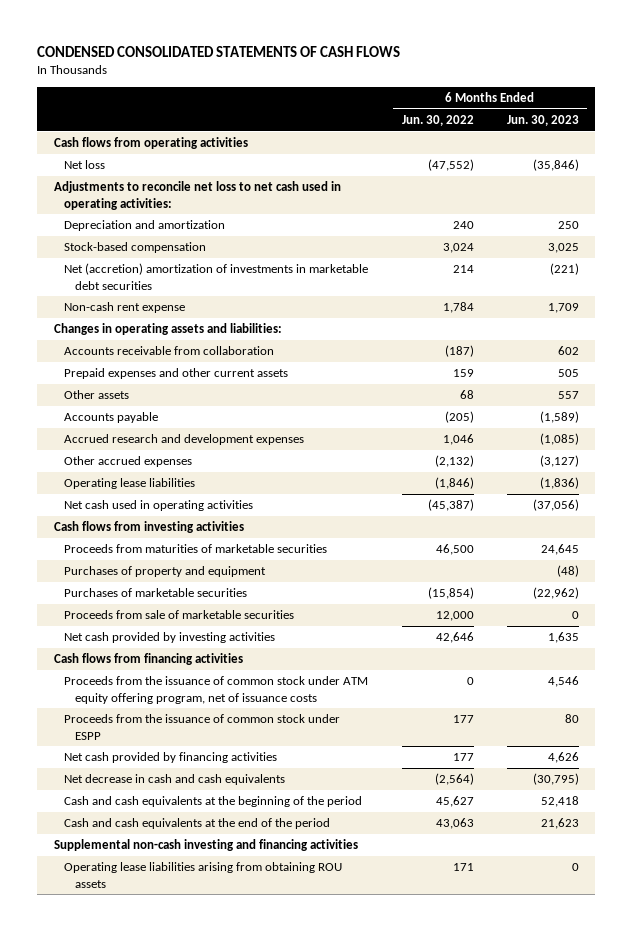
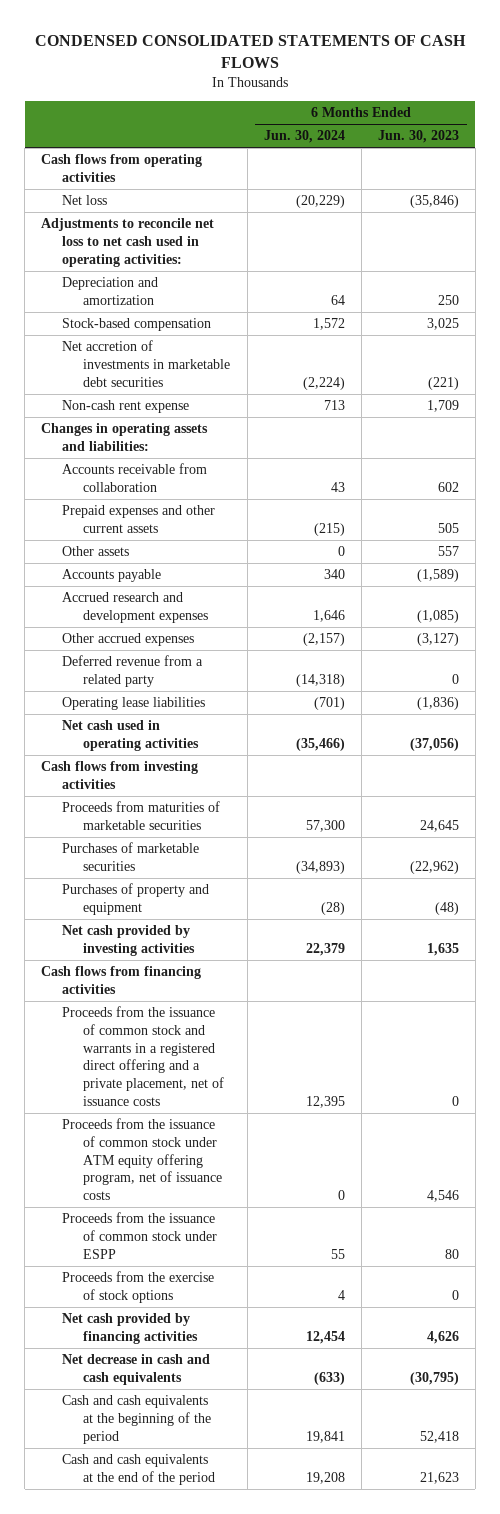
[401,114,474,126] Jun. 30, 2022 -> none
none -> [263,130,345,144] Jun. 30, 2024
[64,263,369,290] Net (accretion) amortization of investments in marketable debt securities -> [62,340,231,387] Net accretion of investments in marketable debt securities
none -> [62,655,204,687] Deferred revenue from a related party
[64,610,295,620] Proceeds from sale of marketable securities -> none
[64,566,267,578] Purchases of property and equipment -> [62,883,210,915] Purchases of property and equipment
none -> [62,1006,225,1107] Proceeds from the issuance of common stock and warrants in a registered direct offering and a private placement, net of issuance costs
none -> [62,1271,215,1303] Proceeds from the exercise of stock options
[54,839,359,852] Supplemental non-cash investing and financing activities -> none
[64,862,343,888] Operating lease liabilities arising from obtaining ROU assets -> none

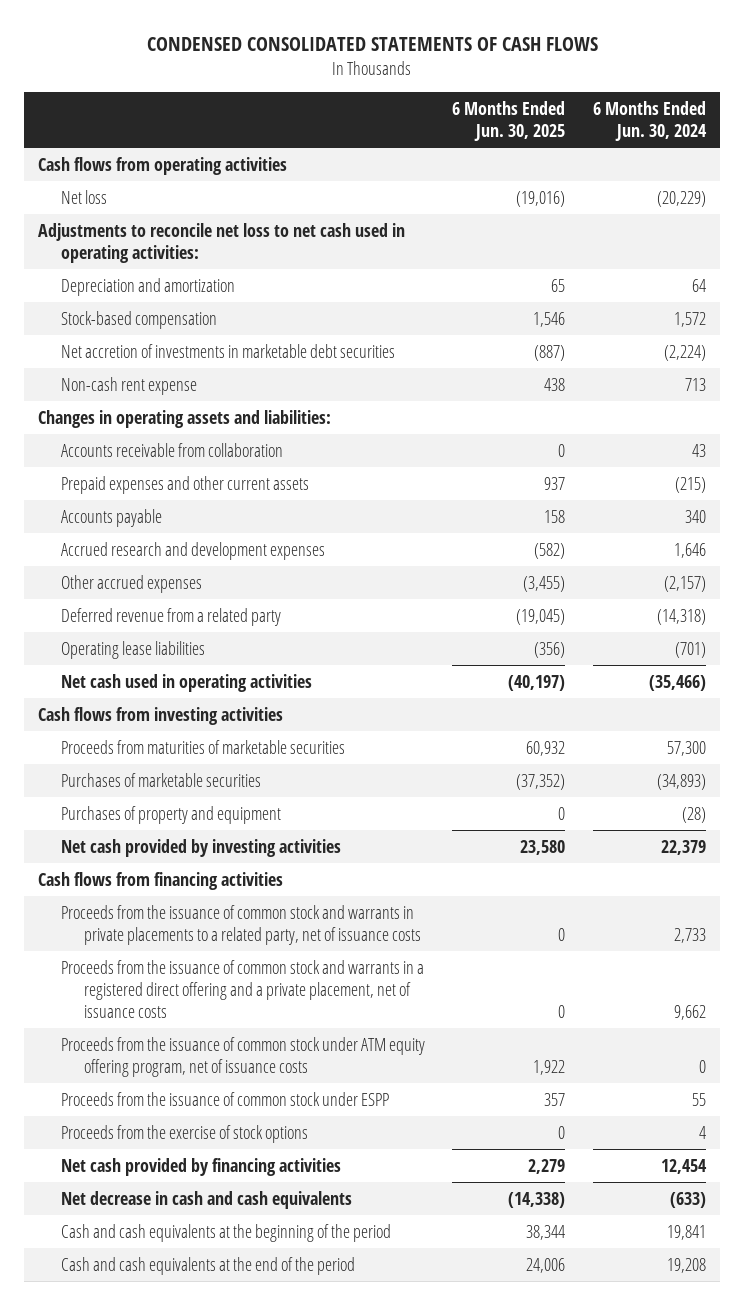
[377,130,459,144] Jun. 30, 2023 -> none
none -> [452,100,566,141] 6 Months Ended Jun. 30, 2025
[62,546,130,557] Other assets -> none
none -> [60,904,421,945] Proceeds from the issuance of common stock and warrants in private placements to a related party, net of issuance costs
[305,1096,345,1109] 12,395 -> [674,1004,707,1020] 9,662

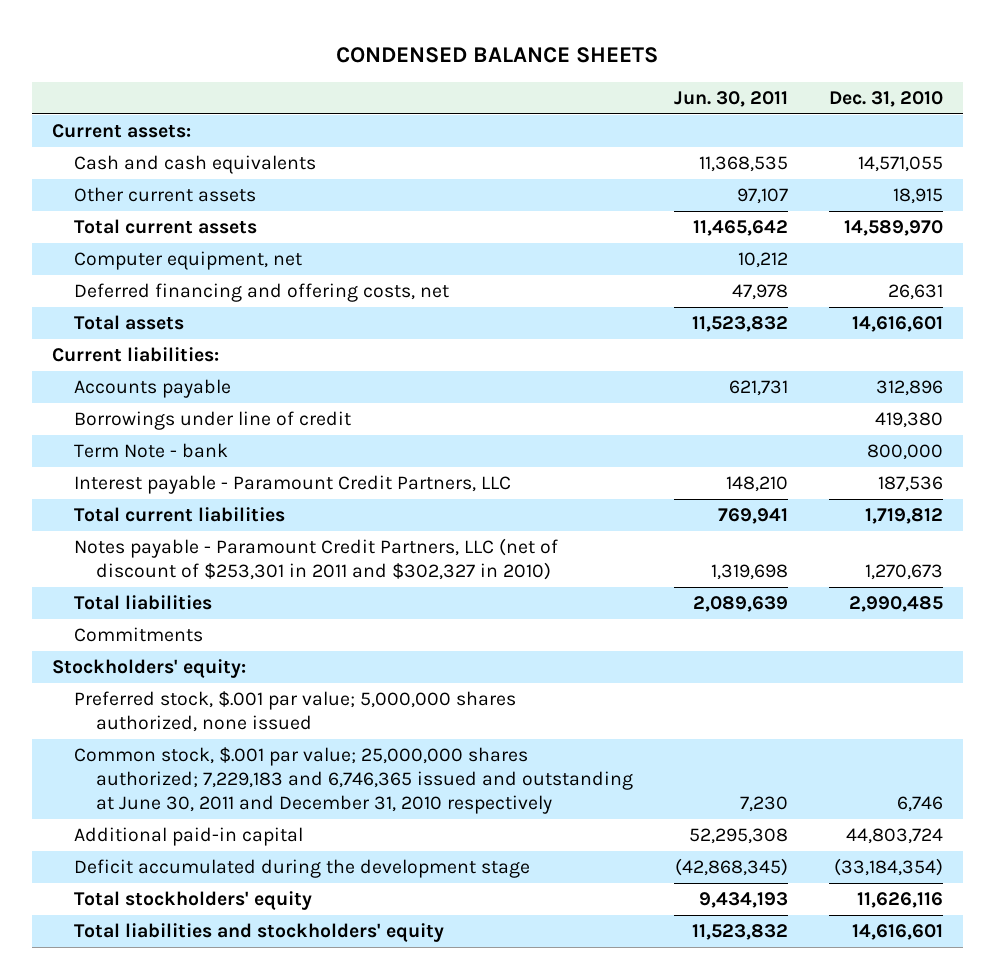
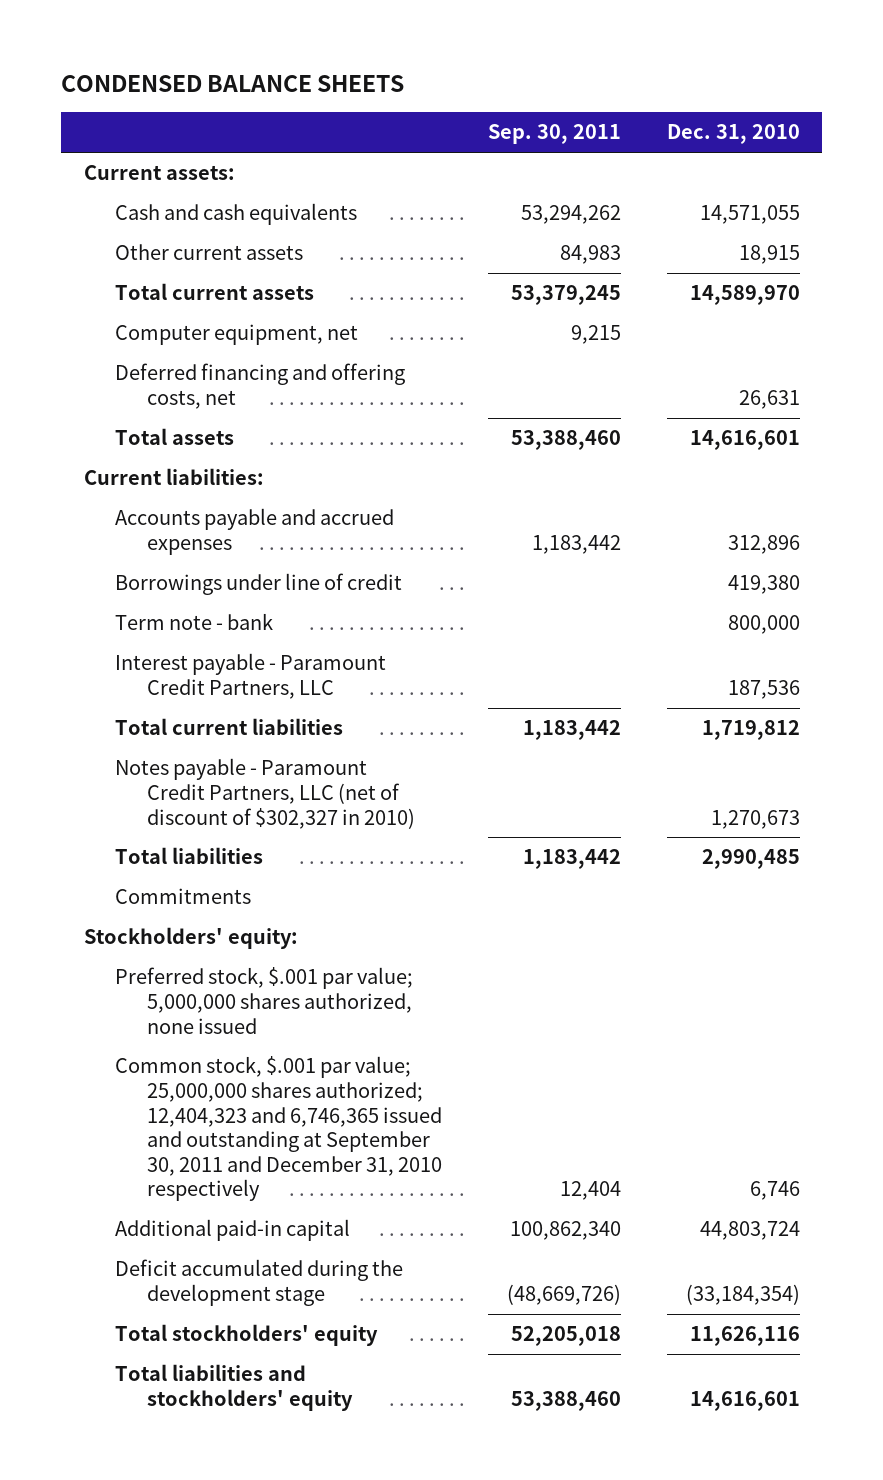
[674,90,789,107] Jun. 30, 2011 -> none
none -> [487,124,621,145] Sep. 30, 2011
[74,379,232,399] Accounts payable -> [115,508,395,555] Accounts payable and accrued expenses
[74,443,229,459] Term Note - bank -> [115,613,274,631] Term note - bank
[74,538,559,581] Notes payable - Paramount Credit Partners, LLC (net of discount of $253,301 in 2011 and $302,327 in 2010) -> [115,758,416,829] Notes payable - Paramount Credit Partners, LLC (net of discount of $302,327 in 2010)
[74,747,634,815] Common stock, $.001 par value; 25,000,000 shares authorized; 7,229,183 and 6,746,365 issued and outstanding at June 30, 2011 and December 31, 2010 respectively -> [115,1056,443,1202] Common stock, $.001 par value; 25,000,000 shares authorized; 12,404,323 and 6,746,365 issued and outstanding at September 30, 2011 and December 31, 2010 respectively

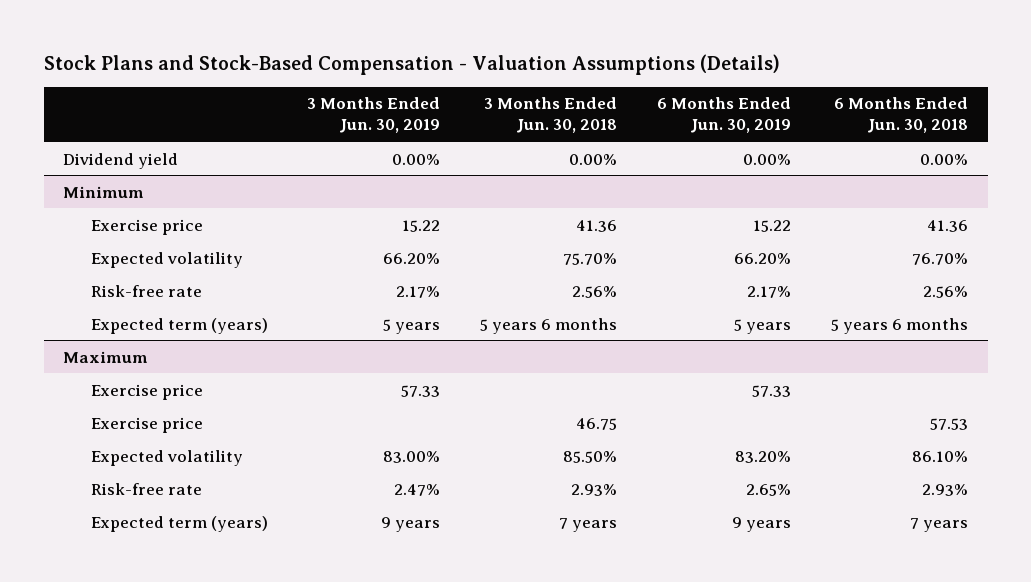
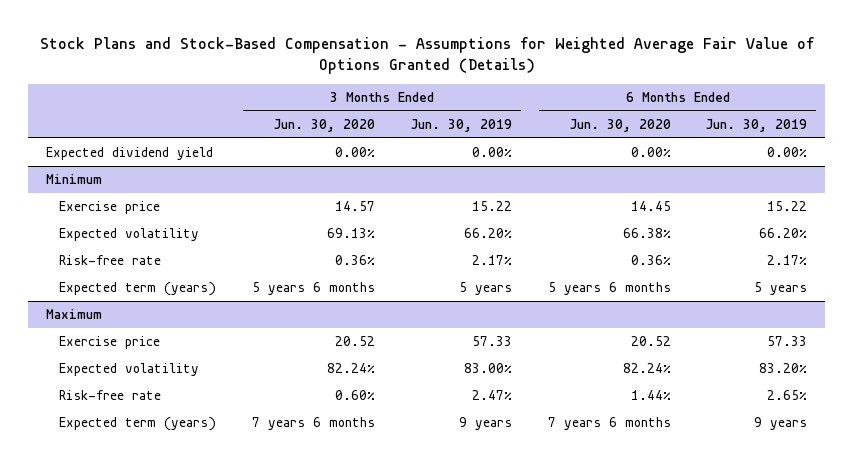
[43,53,780,75] Stock Plans and Stock-Based Compensation - Valuation Assumptions (Details) -> [39,37,814,75] Stock Plans and Stock-Based Compensation - Assumptions for Weighted Average Fair Value of Options Granted (Details)
[484,97,618,134] 3 Months Ended Jun. 30, 2018 -> none
[833,97,968,134] 6 Months Ended Jun. 30, 2018 -> none
none -> [274,118,376,132] Jun. 30, 2020
none -> [569,118,671,132] Jun. 30, 2020
[63,152,179,169] Dividend yield -> [46,147,214,161] Expected dividend yield
[90,416,203,433] Exercise price -> none

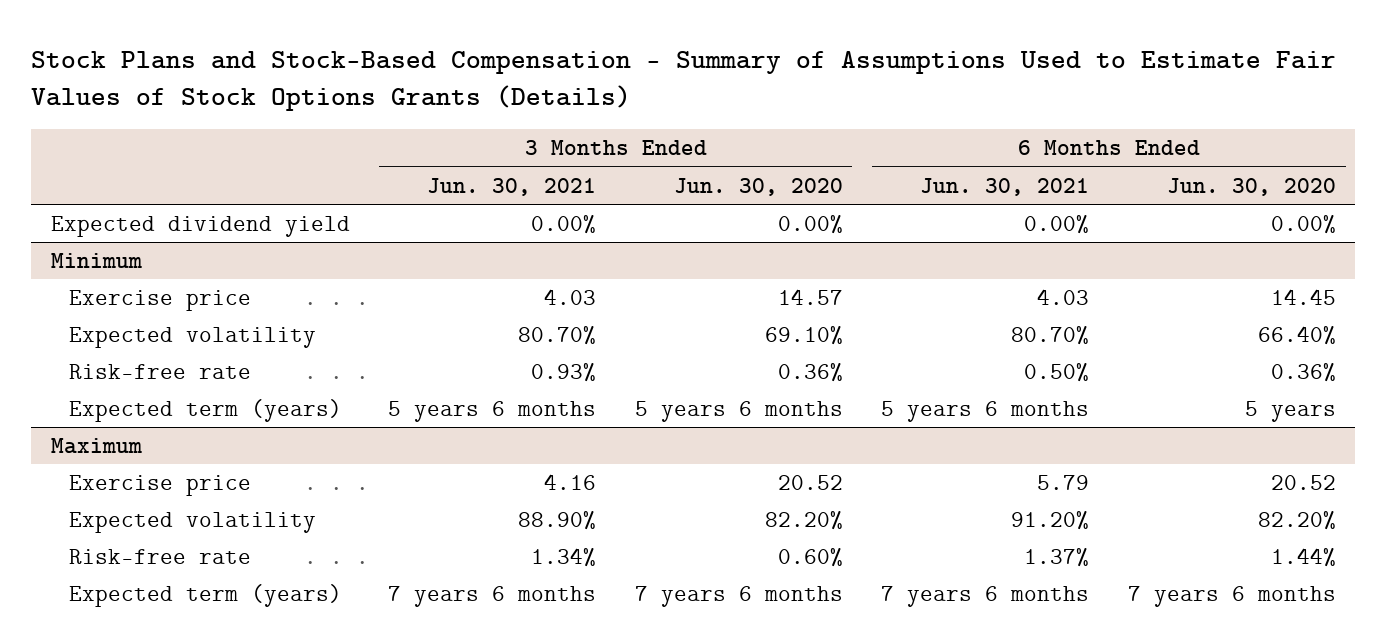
[39,37,814,75] Stock Plans and Stock-Based Compensation - Assumptions for Weighted Average Fair Value of Options Granted (Details) -> [31,51,1337,112] Stock Plans and Stock-Based Compensation - Summary of Assumptions Used to Estimate Fair Values of Stock Options Grants (Details)
[410,118,512,132] Jun. 30, 2019 -> none
[706,118,808,132] Jun. 30, 2019 -> none
none -> [427,177,597,196] Jun. 30, 2021
none -> [920,177,1090,196] Jun. 30, 2021
[327,228,376,239] 69.13% -> [764,325,843,345] 69.10%
[622,228,671,239] 66.38% -> [1258,325,1337,345] 66.40%
[547,282,671,296] 5 years 6 months -> [1245,400,1337,422] 5 years
[327,363,376,374] 82.24% -> [764,510,843,530] 82.20%
[622,363,671,374] 82.24% -> [1258,510,1337,530] 82.20%

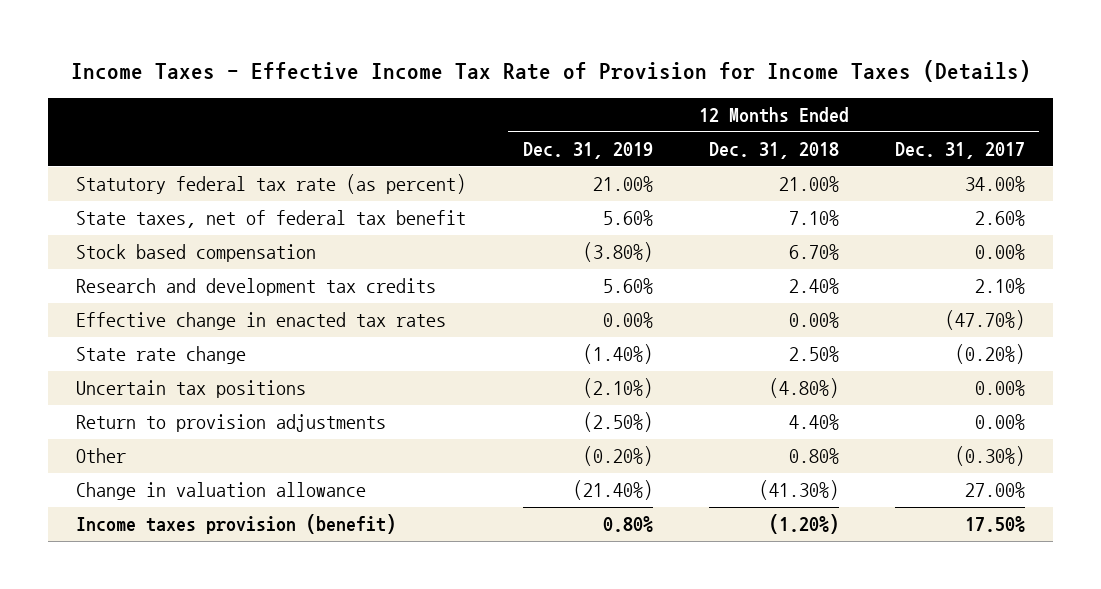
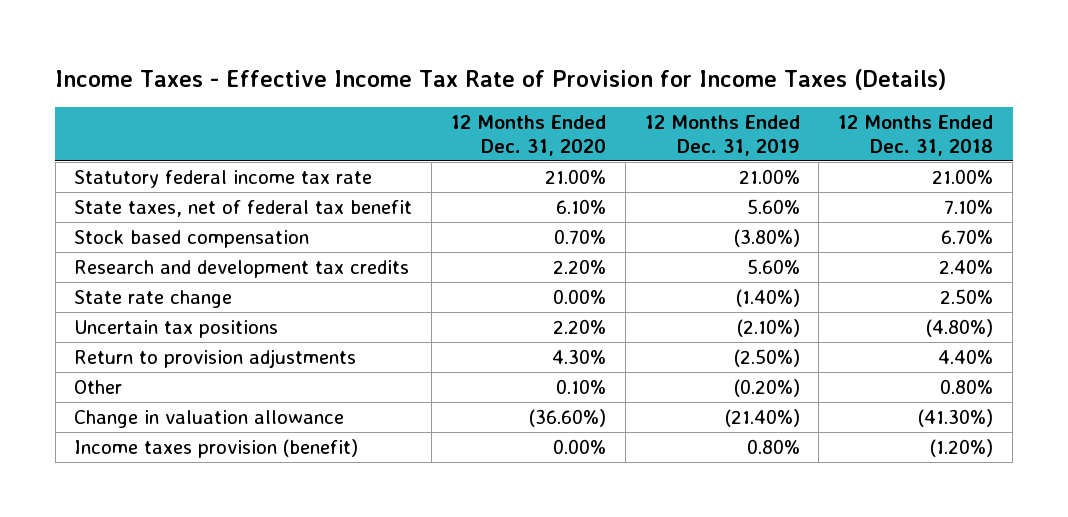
[895,142,1026,160] Dec. 31, 2017 -> none
none -> [451,114,607,156] 12 Months Ended Dec. 31, 2020
[76,174,467,195] Statutory federal tax rate (as percent) -> [74,169,373,188] Statutory federal income tax rate
[76,312,447,331] Effective change in enacted tax rates -> none

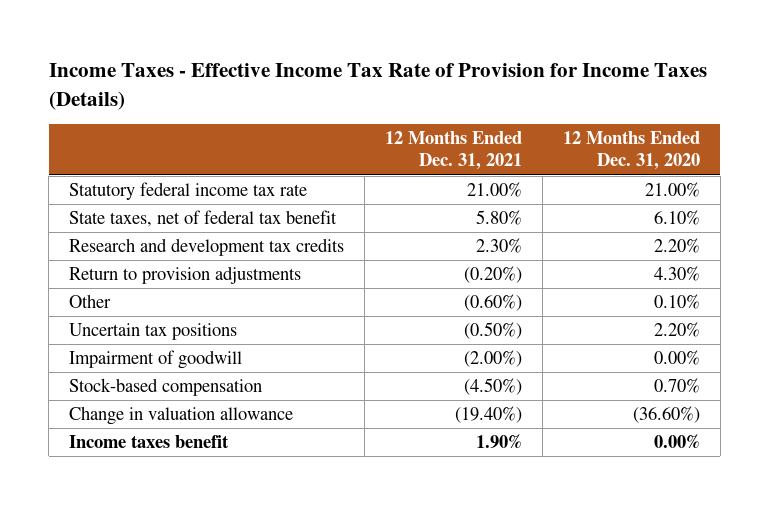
[644,114,800,156] 12 Months Ended Dec. 31, 2019 -> none
[838,114,994,156] 12 Months Ended Dec. 31, 2018 -> none
none -> [384,131,522,171] 12 Months Ended Dec. 31, 2021
[74,229,310,248] Stock based compensation -> none
[74,289,233,308] State rate change -> none
[74,319,279,338] Uncertain tax positions -> [69,323,238,341] Uncertain tax positions
none -> [69,350,243,370] Impairment of goodwill
none -> [69,378,263,397] Stock-based compensation
[74,438,359,458] Income taxes provision (benefit) -> [69,435,230,449] Income taxes benefit

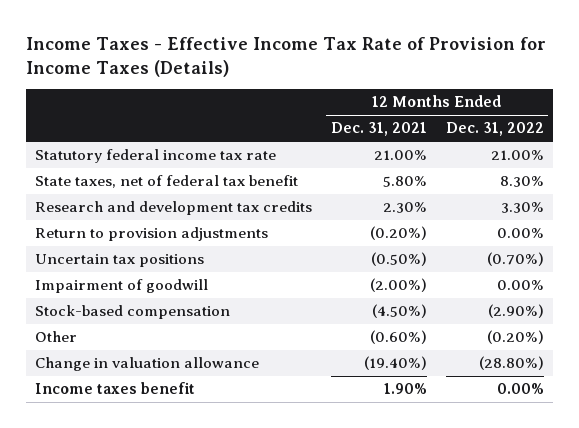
[562,131,700,171] 12 Months Ended Dec. 31, 2020 -> none
none -> [445,122,544,137] Dec. 31, 2022
[69,294,112,309] Other -> [34,331,77,343] Other

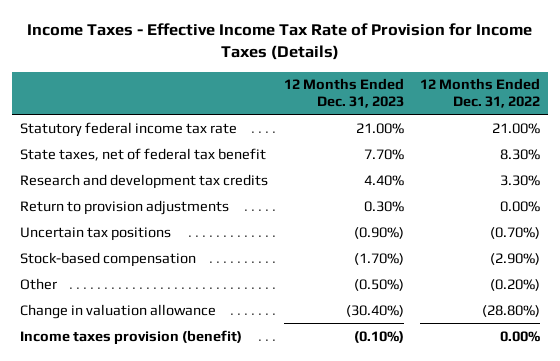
[330,122,427,137] Dec. 31, 2021 -> none
none -> [283,78,404,109] 12 Months Ended Dec. 31, 2023
[34,279,208,294] Impairment of goodwill -> none
[34,382,195,395] Income taxes benefit -> [20,329,243,345] Income taxes provision (benefit)

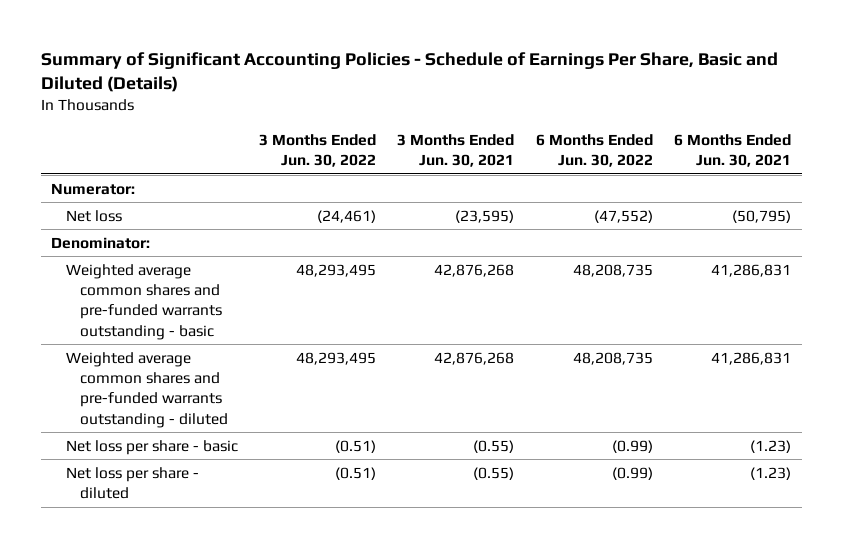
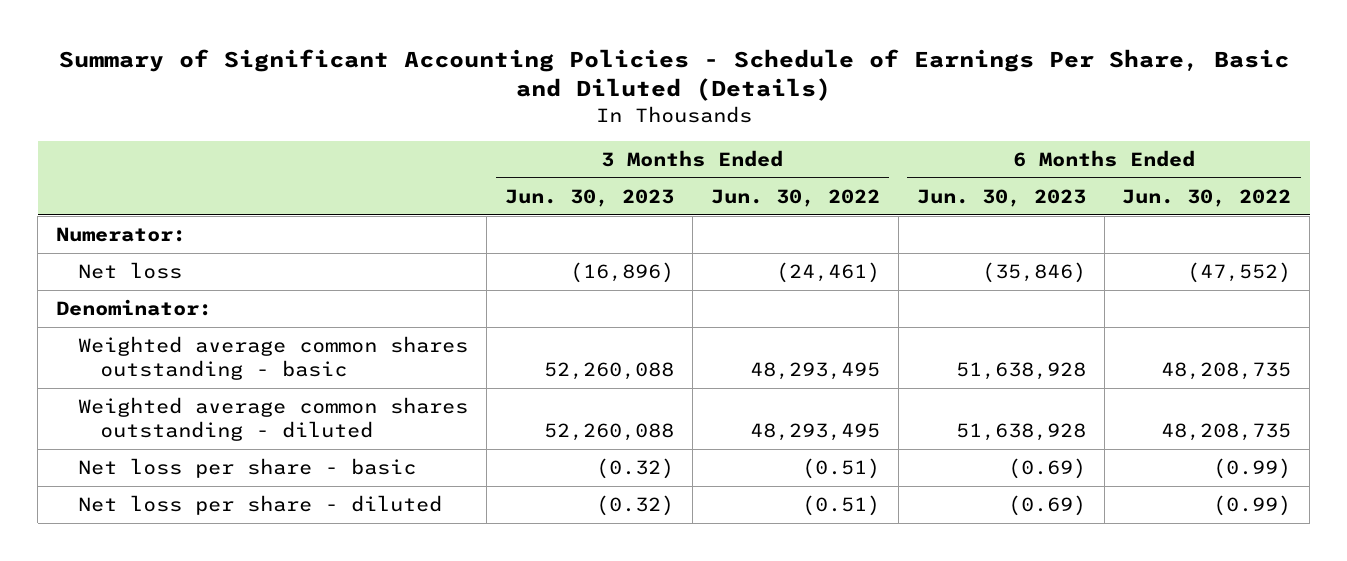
[397,133,515,168] 3 Months Ended Jun. 30, 2021 -> none
[673,133,791,168] 6 Months Ended Jun. 30, 2021 -> none
none -> [504,188,674,207] Jun. 30, 2023
none -> [916,188,1086,207] Jun. 30, 2023
[65,263,223,340] Weighted average common shares and pre-funded warrants outstanding - basic -> [78,336,469,381] Weighted average common shares outstanding - basic
[65,351,229,428] Weighted average common shares and pre-funded warrants outstanding - diluted -> [78,397,469,442] Weighted average common shares outstanding - diluted

